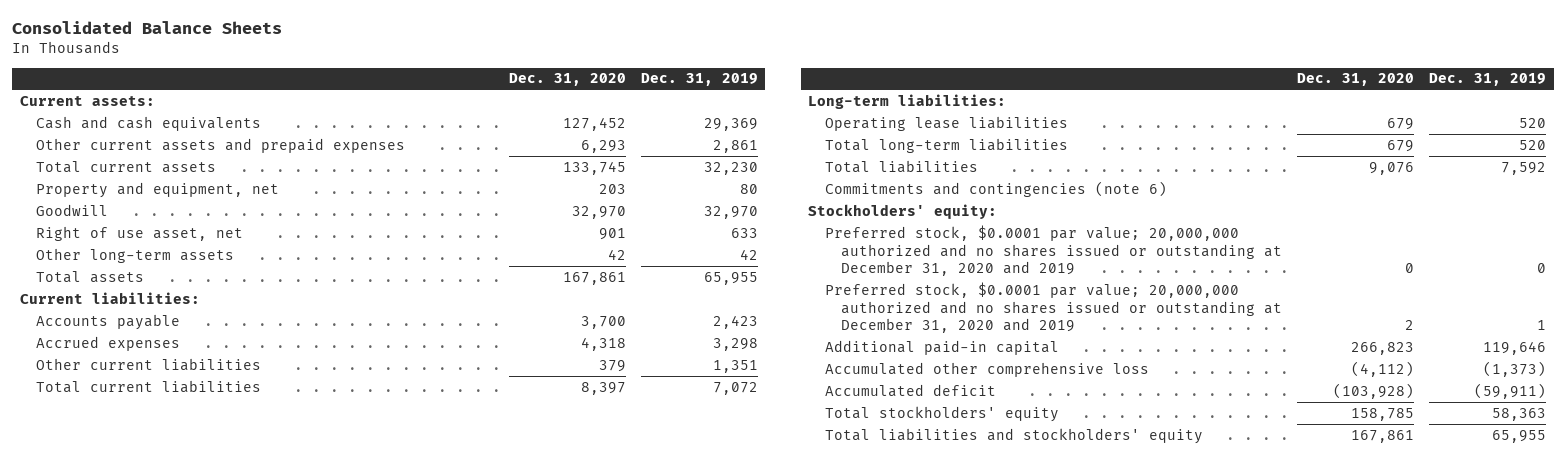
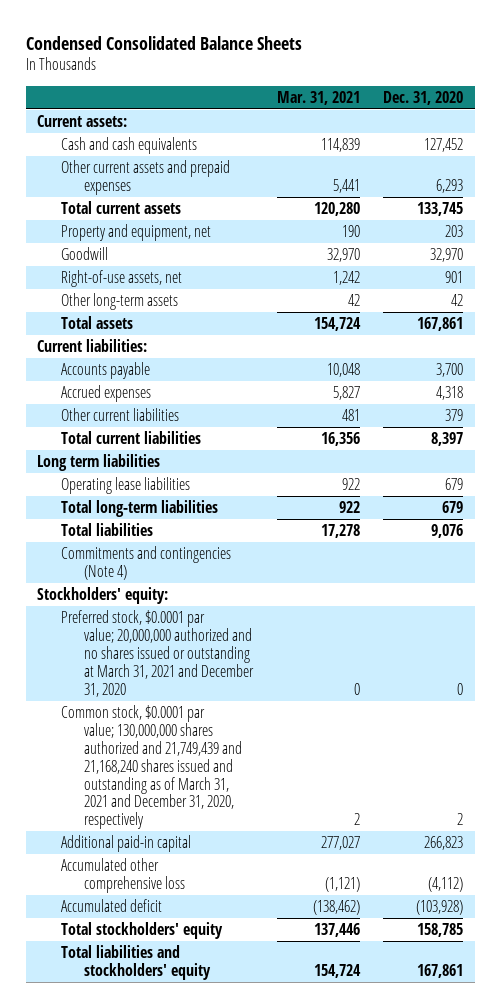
[12,21,283,35] Consolidated Balance Sheets -> [25,35,302,50] Condensed Consolidated Balance Sheets
[640,73,758,87] Dec. 31, 2019 -> none
none -> [276,90,360,105] Mar. 31, 2021
[36,225,244,241] Right of use asset, net -> [60,270,182,288] Right-of-use assets, net
[808,93,1007,109] Long-term liabilities: -> [37,454,161,472] Long term liabilities
[824,180,1167,197] Commitments and contingencies (note 6) -> [60,546,231,580] Commitments and contingencies (Note 4)
[824,224,1282,277] Preferred stock, $0.0001 par value; 20,000,000 authorized and no shares issued or outstanding at December 31, 2020 and 2019 -> [60,610,255,697] Preferred stock, $0.0001 par value; 20,000,000 authorized and no shares issued or outstanding at March 31, 2021 and December 31, 2020
[824,281,1282,334] Preferred stock, $0.0001 par value; 20,000,000 authorized and no shares issued or outstanding at December 31, 2020 and 2019 -> [60,705,243,830] Common stock, $0.0001 par value; 130,000,000 shares authorized and 21,749,439 and 21,168,240 shares issued and outstanding as of March 31, 2021 and December 31, 2020, respectively

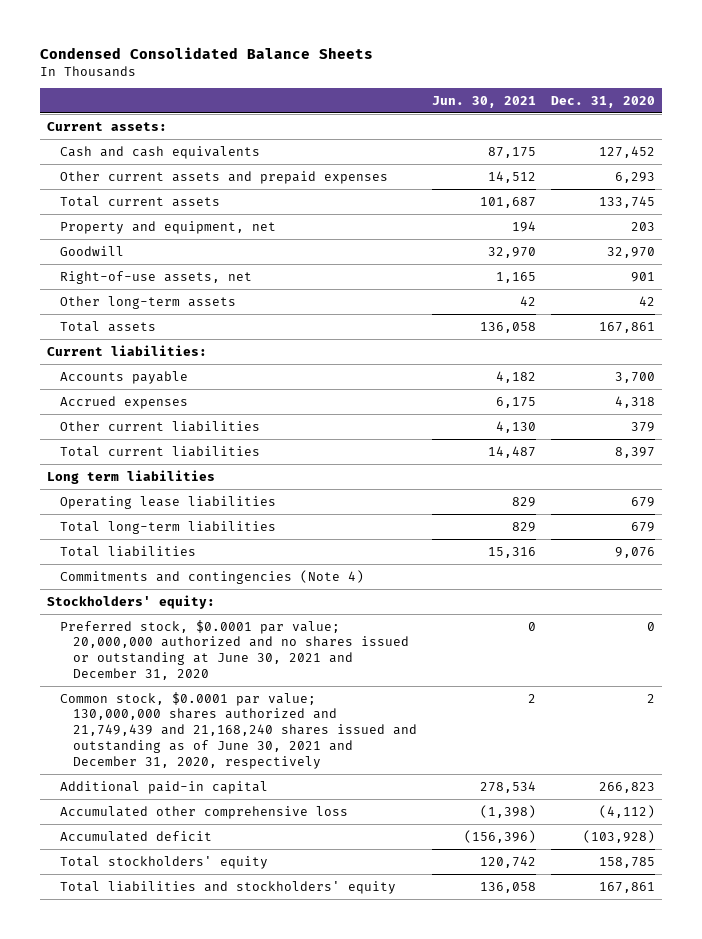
[276,90,360,105] Mar. 31, 2021 -> none
none -> [431,95,536,108] Jun. 30, 2021
[60,610,255,697] Preferred stock, $0.0001 par value; 20,000,000 authorized and no shares issued or outstanding at March 31, 2021 and December 31, 2020 -> [60,619,409,681] Preferred stock, $0.0001 par value; 20,000,000 authorized and no shares issued or outstanding at June 30, 2021 and December 31, 2020
[60,705,243,830] Common stock, $0.0001 par value; 130,000,000 shares authorized and 21,749,439 and 21,168,240 shares issued and outstanding as of March 31, 2021 and December 31, 2020, respectively -> [60,691,417,769] Common stock, $0.0001 par value; 130,000,000 shares authorized and 21,749,439 and 21,168,240 shares issued and outstanding as of June 30, 2021 and December 31, 2020, respectively

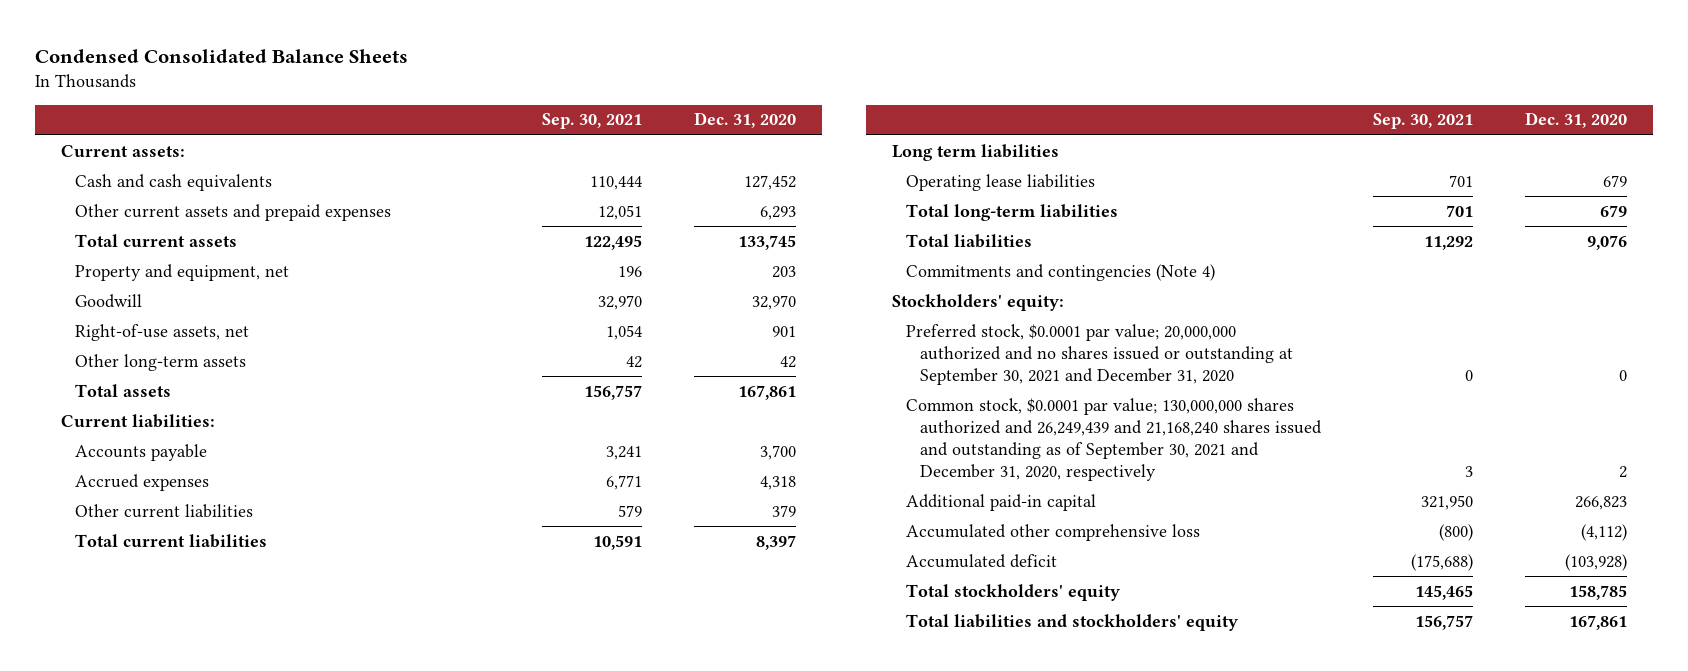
[431,95,536,108] Jun. 30, 2021 -> none
none -> [541,113,642,130] Sep. 30, 2021
[60,619,409,681] Preferred stock, $0.0001 par value; 20,000,000 authorized and no shares issued or outstanding at June 30, 2021 and December 31, 2020 -> [905,323,1293,386] Preferred stock, $0.0001 par value; 20,000,000 authorized and no shares issued or outstanding at September 30, 2021 and December 31, 2020
[60,691,417,769] Common stock, $0.0001 par value; 130,000,000 shares authorized and 21,749,439 and 21,168,240 shares issued and outstanding as of June 30, 2021 and December 31, 2020, respectively -> [905,397,1322,482] Common stock, $0.0001 par value; 130,000,000 shares authorized and 26,249,439 and 21,168,240 shares issued and outstanding as of September 30, 2021 and December 31, 2020, respectively

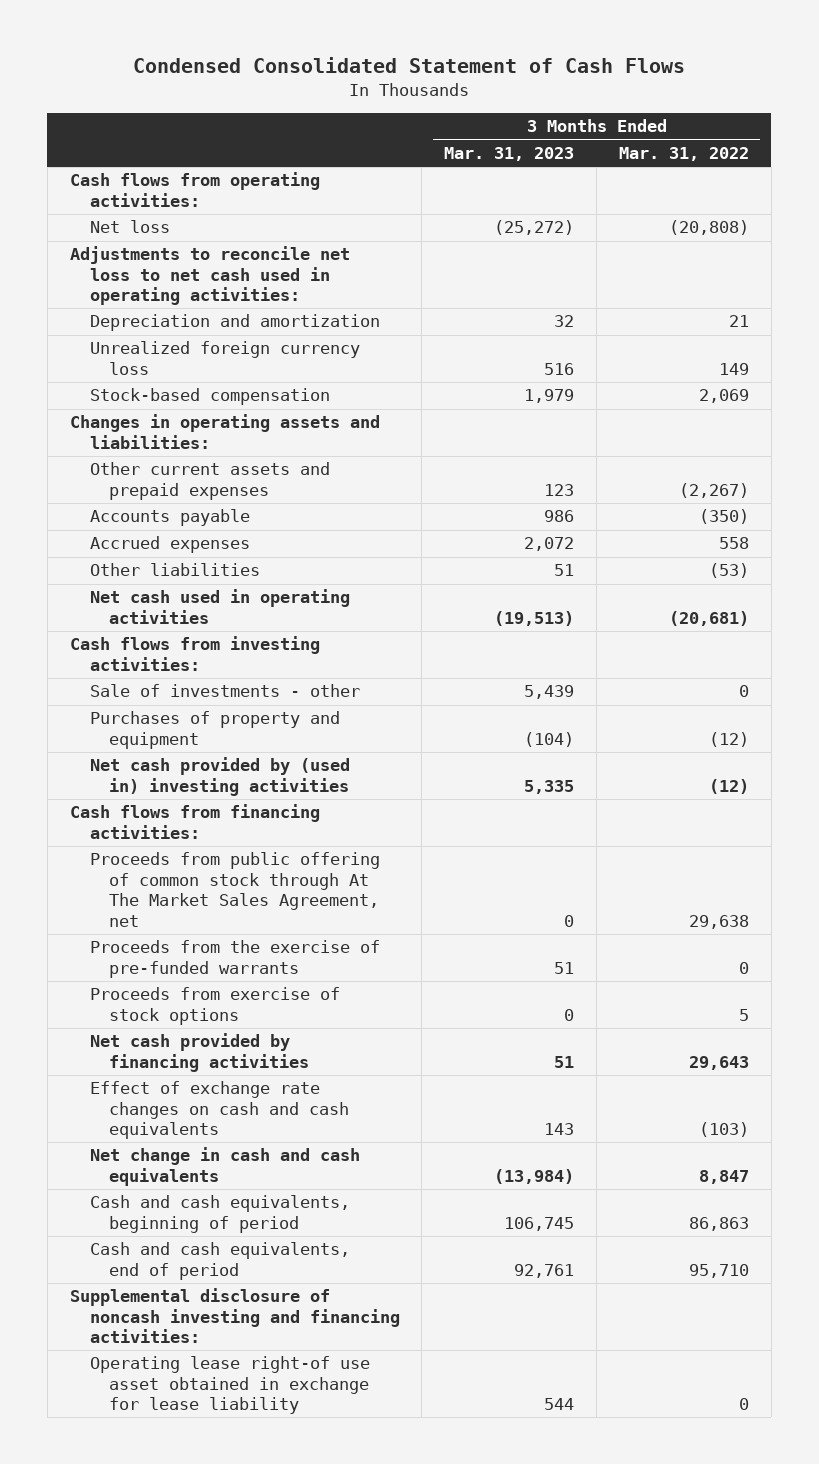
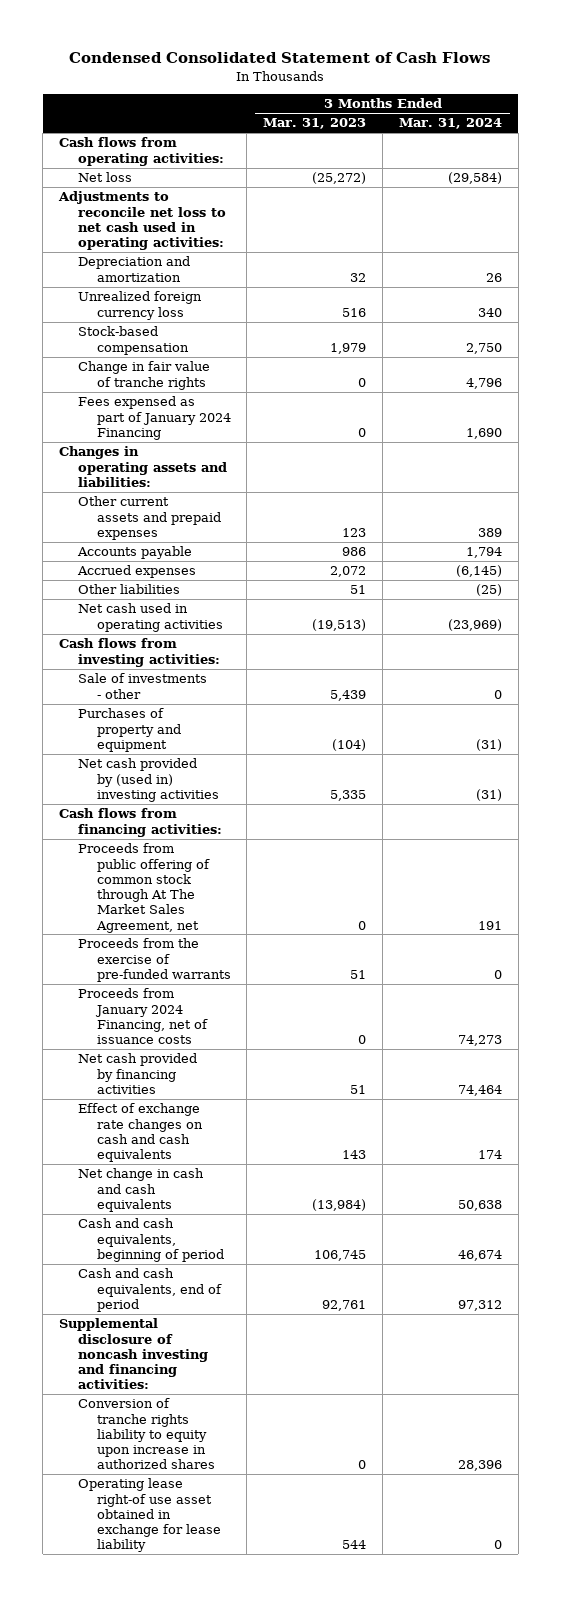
[619,146,750,161] Mar. 31, 2022 -> none
none -> [398,118,502,130] Mar. 31, 2024
none -> [77,361,210,390] Change in fair value of tranche rights
none -> [77,396,231,440] Fees expensed as part of January 2024 Financing
[89,987,340,1025] Proceeds from exercise of stock options -> none
none -> [77,988,208,1045] Proceeds from January 2024 Financing, net of issuance costs
none -> [77,1398,215,1470] Conversion of tranche rights liability to equity upon increase in authorized shares

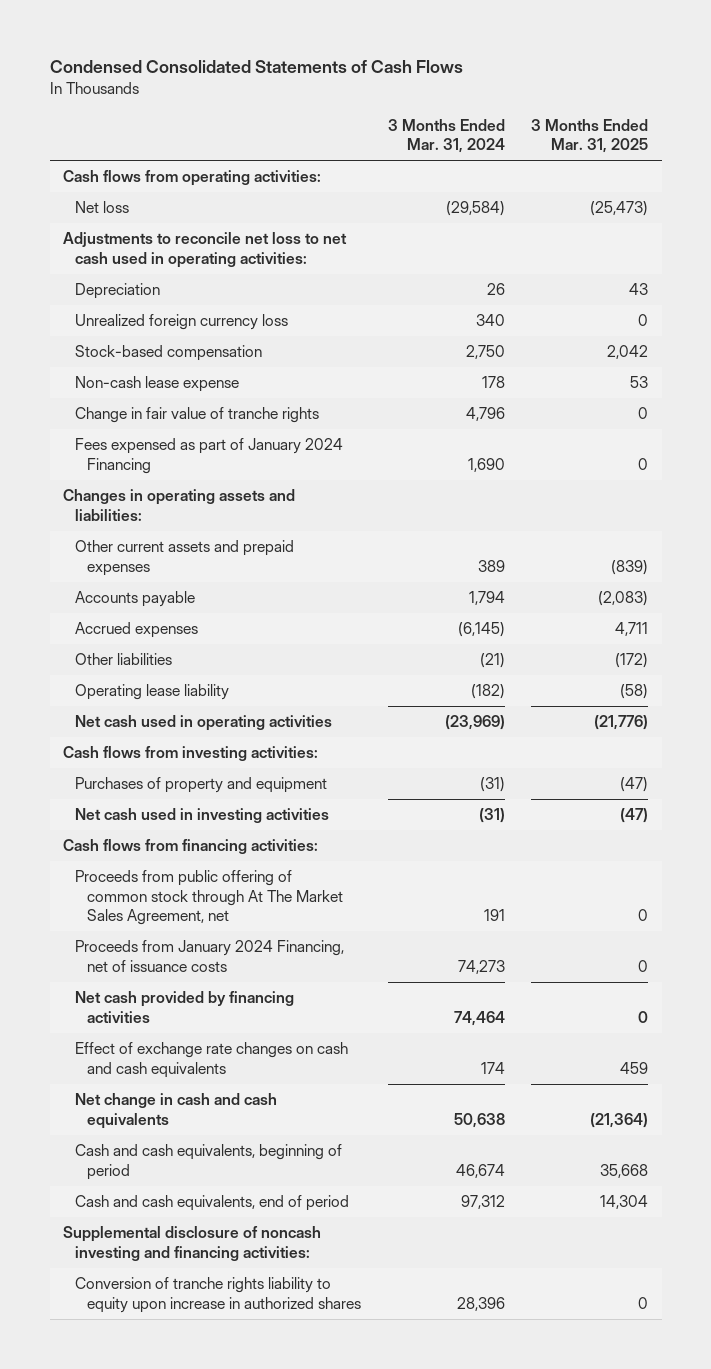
[69,52,491,64] Condensed Consolidated Statement of Cash Flows -> [49,60,463,74] Condensed Consolidated Statements of Cash Flows
[263,118,367,130] Mar. 31, 2023 -> none
none -> [531,118,649,154] 3 Months Ended Mar. 31, 2025
[77,256,190,282] Depreciation and amortization -> [75,283,161,300] Depreciation
none -> [75,376,240,393] Non-cash lease expense
[475,584,502,597] (25) -> [479,653,505,669] (21)
none -> [75,684,230,701] Operating lease liability
[77,673,207,699] Sale of investments - other -> none
[77,758,219,802] Net cash provided by (used in) investing activities -> [75,808,330,824] Net cash used in investing activities
[77,938,231,982] Proceeds from the exercise of pre-funded warrants -> none
[77,1478,221,1553] Operating lease right-of use asset obtained in exchange for lease liability -> none

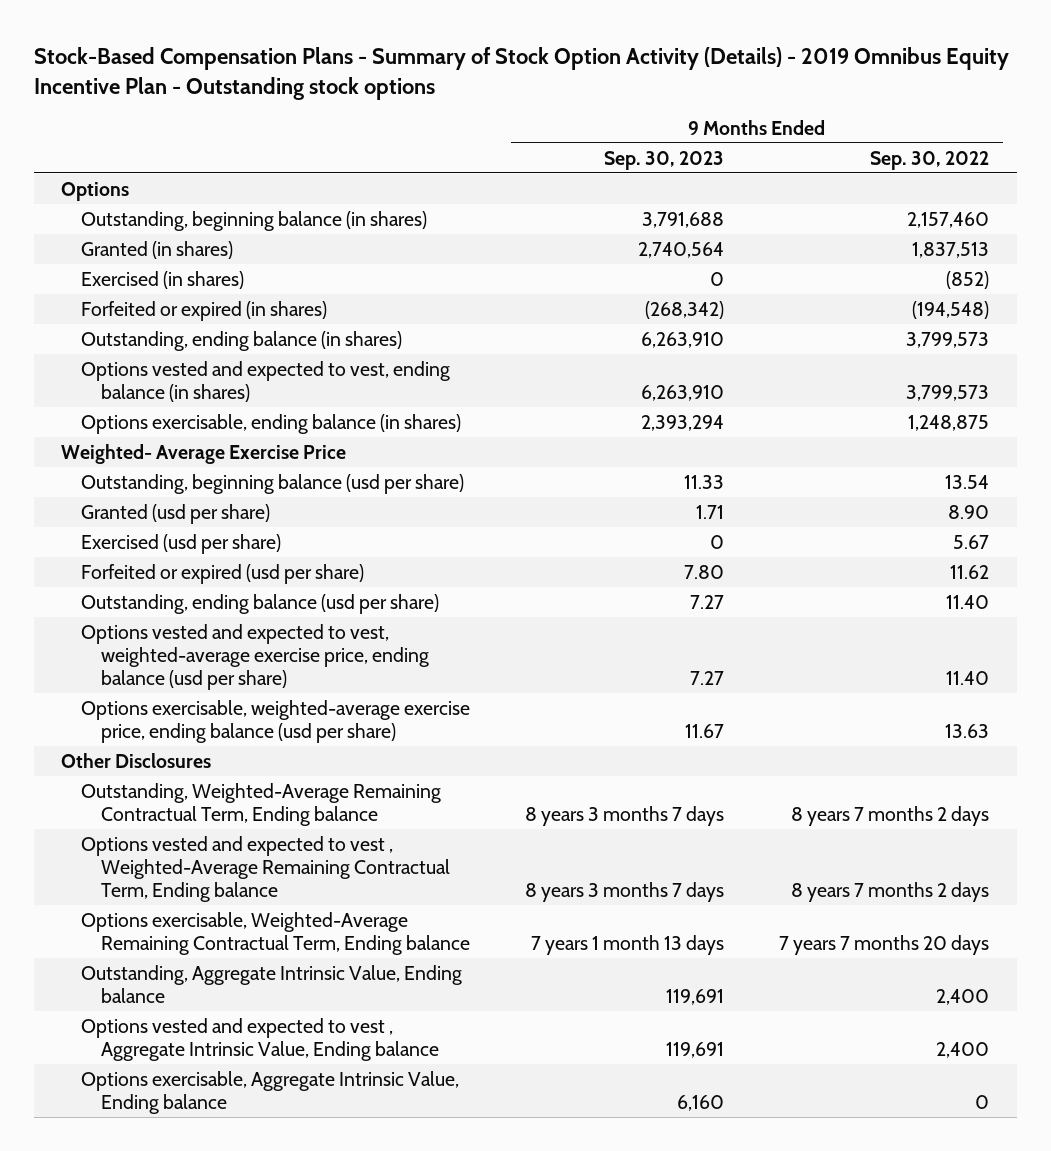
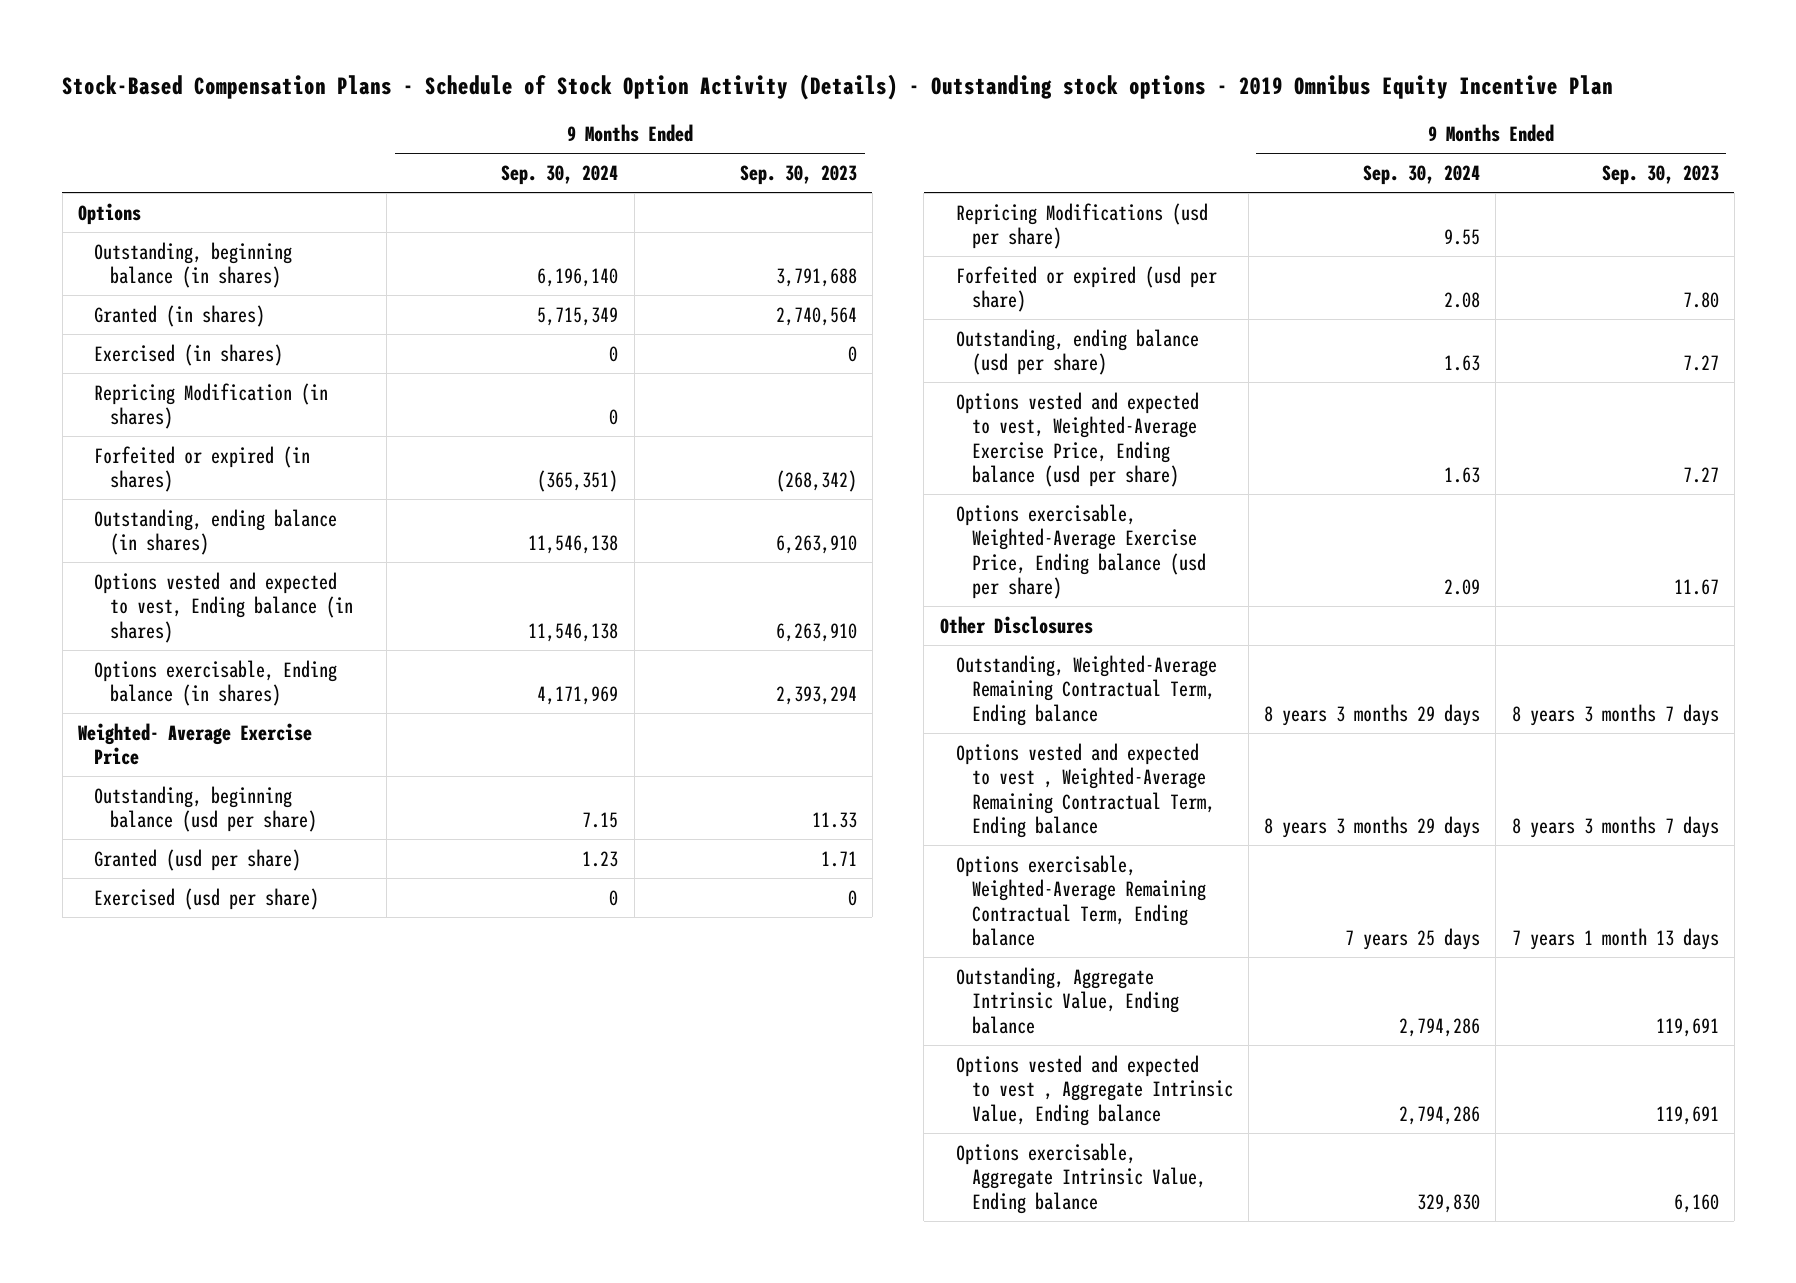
[33,46,1009,100] Stock-Based Compensation Plans - Summary of Stock Option Activity (Details) - 2019 Omnibus Equity Incentive Plan - Outstanding stock options -> [62,74,1614,101] Stock-Based Compensation Plans - Schedule of Stock Option Activity (Details) - Outstanding stock options - 2019 Omnibus Equity Incentive Plan
[870,150,990,170] Sep. 30, 2022 -> none
none -> [501,165,619,186] Sep. 30, 2024
none -> [93,382,328,430] Repricing Modification (in shares)
[81,360,451,402] Options vested and expected to vest, ending balance (in shares) -> [93,571,354,643] Options vested and expected to vest, Ending balance (in shares)
[81,413,462,434] Options exercisable, ending balance (in shares) -> [93,659,337,707] Options exercisable, Ending balance (in shares)
none -> [955,202,1208,250] Repricing Modifications (usd per share)
[81,623,429,690] Options vested and expected to vest, weighted-average exercise price, ending balance (usd per share) -> [955,391,1199,488] Options vested and expected to vest, Weighted-Average Exercise Price, Ending balance (usd per share)
[81,699,471,743] Options exercisable, weighted-average exercise price, ending balance (usd per share) -> [955,503,1206,600] Options exercisable, Weighted-Average Exercise Price, Ending balance (usd per share)

